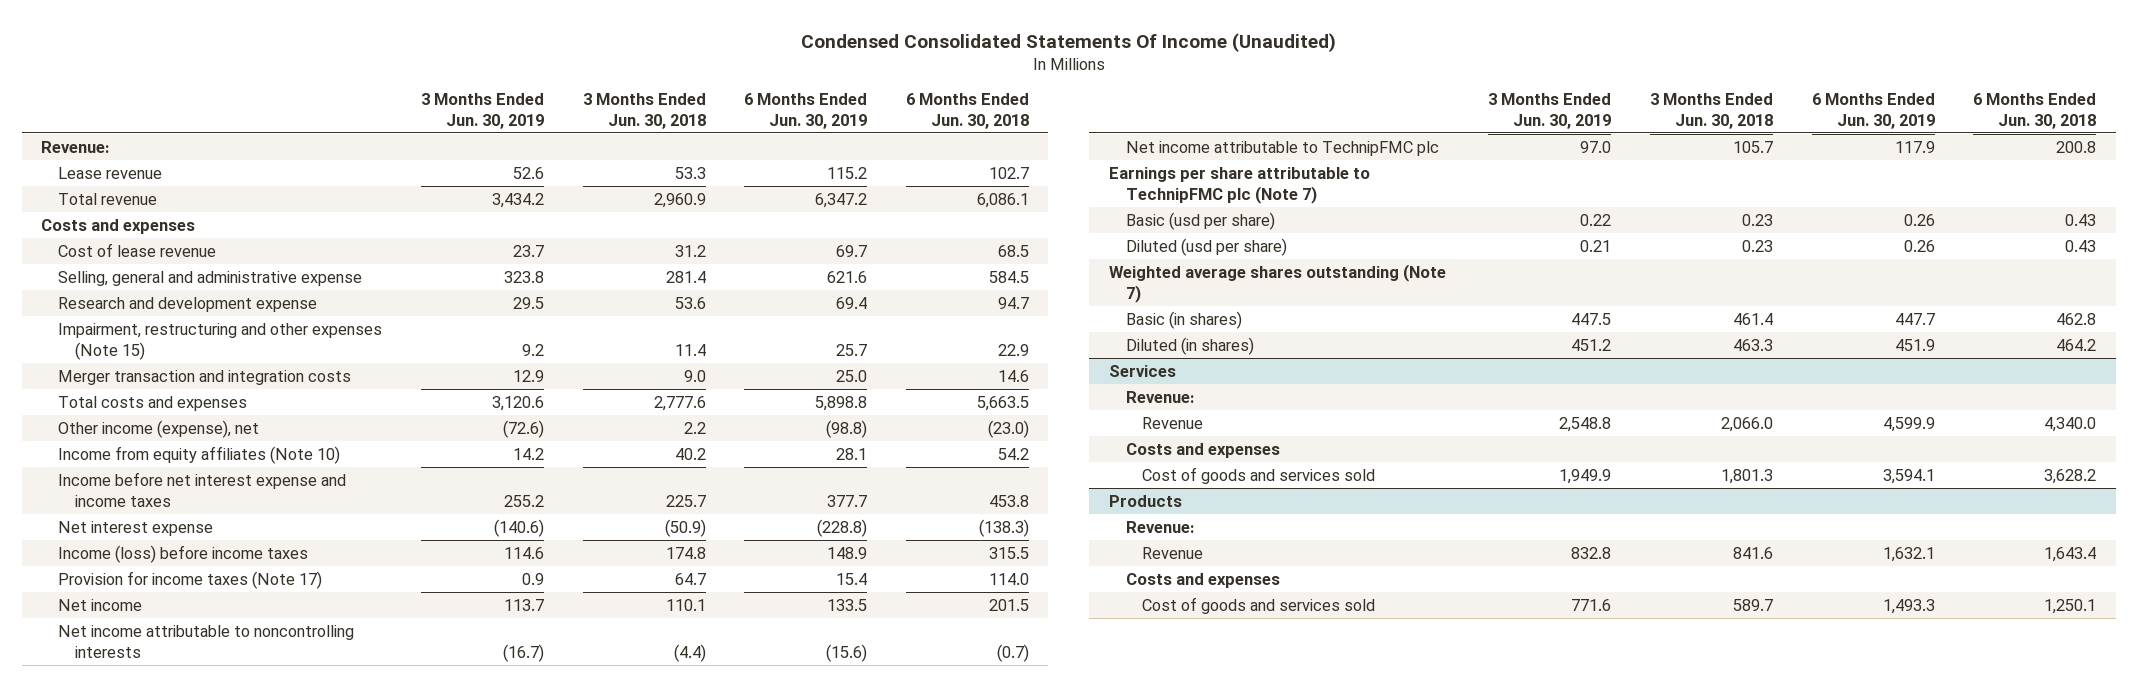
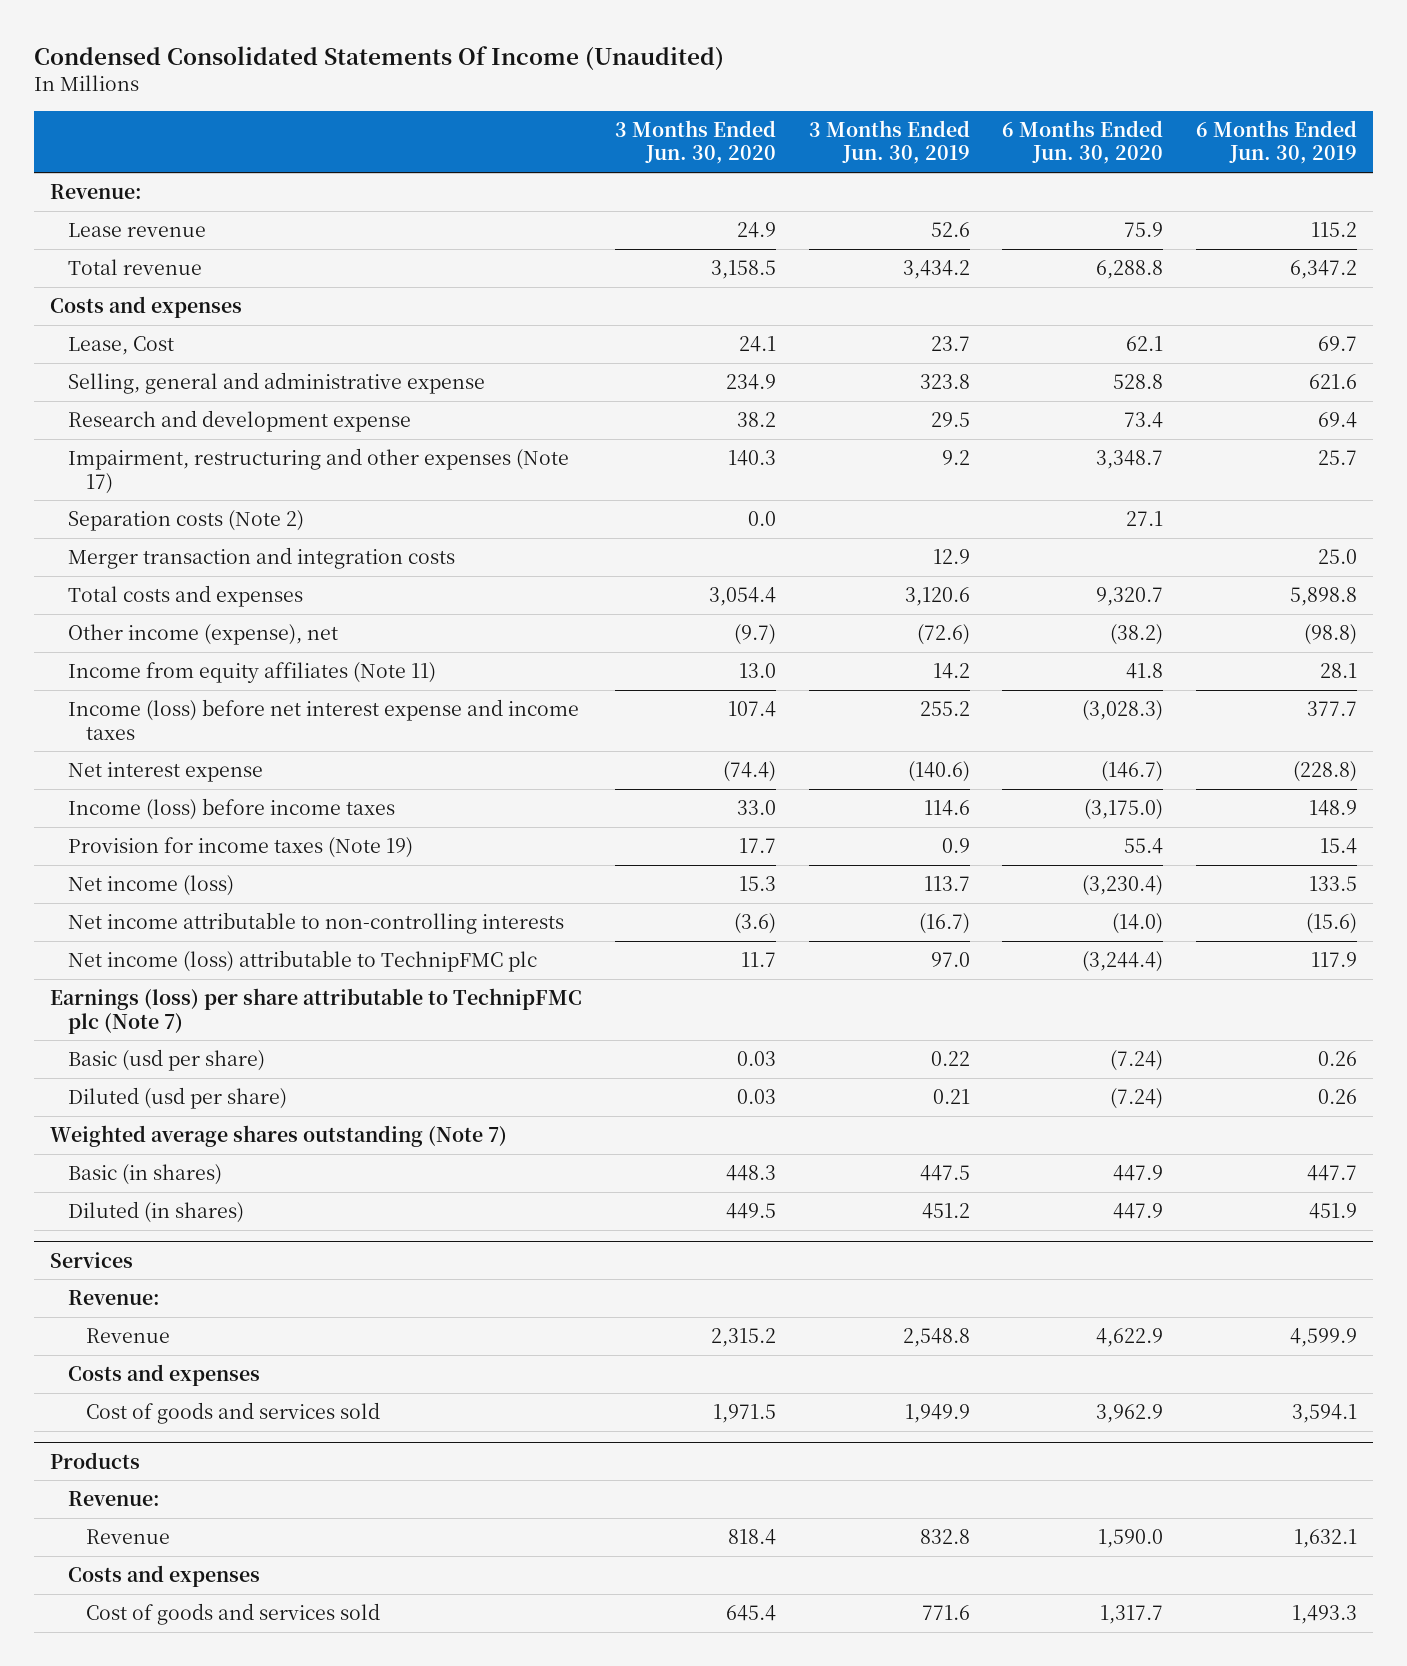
[582,92,706,129] 3 Months Ended Jun. 30, 2018 -> none
[905,92,1029,129] 6 Months Ended Jun. 30, 2018 -> none
none -> [614,119,776,165] 3 Months Ended Jun. 30, 2020
none -> [1002,119,1164,165] 6 Months Ended Jun. 30, 2020
[58,242,217,257] Cost of lease revenue -> [68,336,175,356] Lease, Cost
[58,322,383,360] Impairment, restructuring and other expenses (Note 15) -> [68,448,570,494] Impairment, restructuring and other expenses (Note 17)
none -> [68,510,305,532] Separation costs (Note 2)
[58,445,341,464] Income from equity affiliates (Note 10) -> [68,662,437,684] Income from equity affiliates (Note 11)
[58,471,347,507] Income before net interest expense and income taxes -> [68,699,580,740] Income (loss) before net interest expense and income taxes
[58,570,323,589] Provision for income taxes (Note 17) -> [68,837,414,859] Provision for income taxes (Note 19)
[58,598,143,611] Net income -> [68,875,235,897] Net income (loss)
[58,624,355,658] Net income attributable to noncontrolling interests -> [68,912,565,935] Net income attributable to non-controlling interests
[1125,140,1439,156] Net income attributable to TechnipFMC plc -> [68,950,538,973] Net income (loss) attributable to TechnipFMC plc
[1108,166,1370,204] Earnings per share attributable to TechnipFMC plc (Note 7) -> [50,988,583,1034] Earnings (loss) per share attributable to TechnipFMC plc (Note 7)

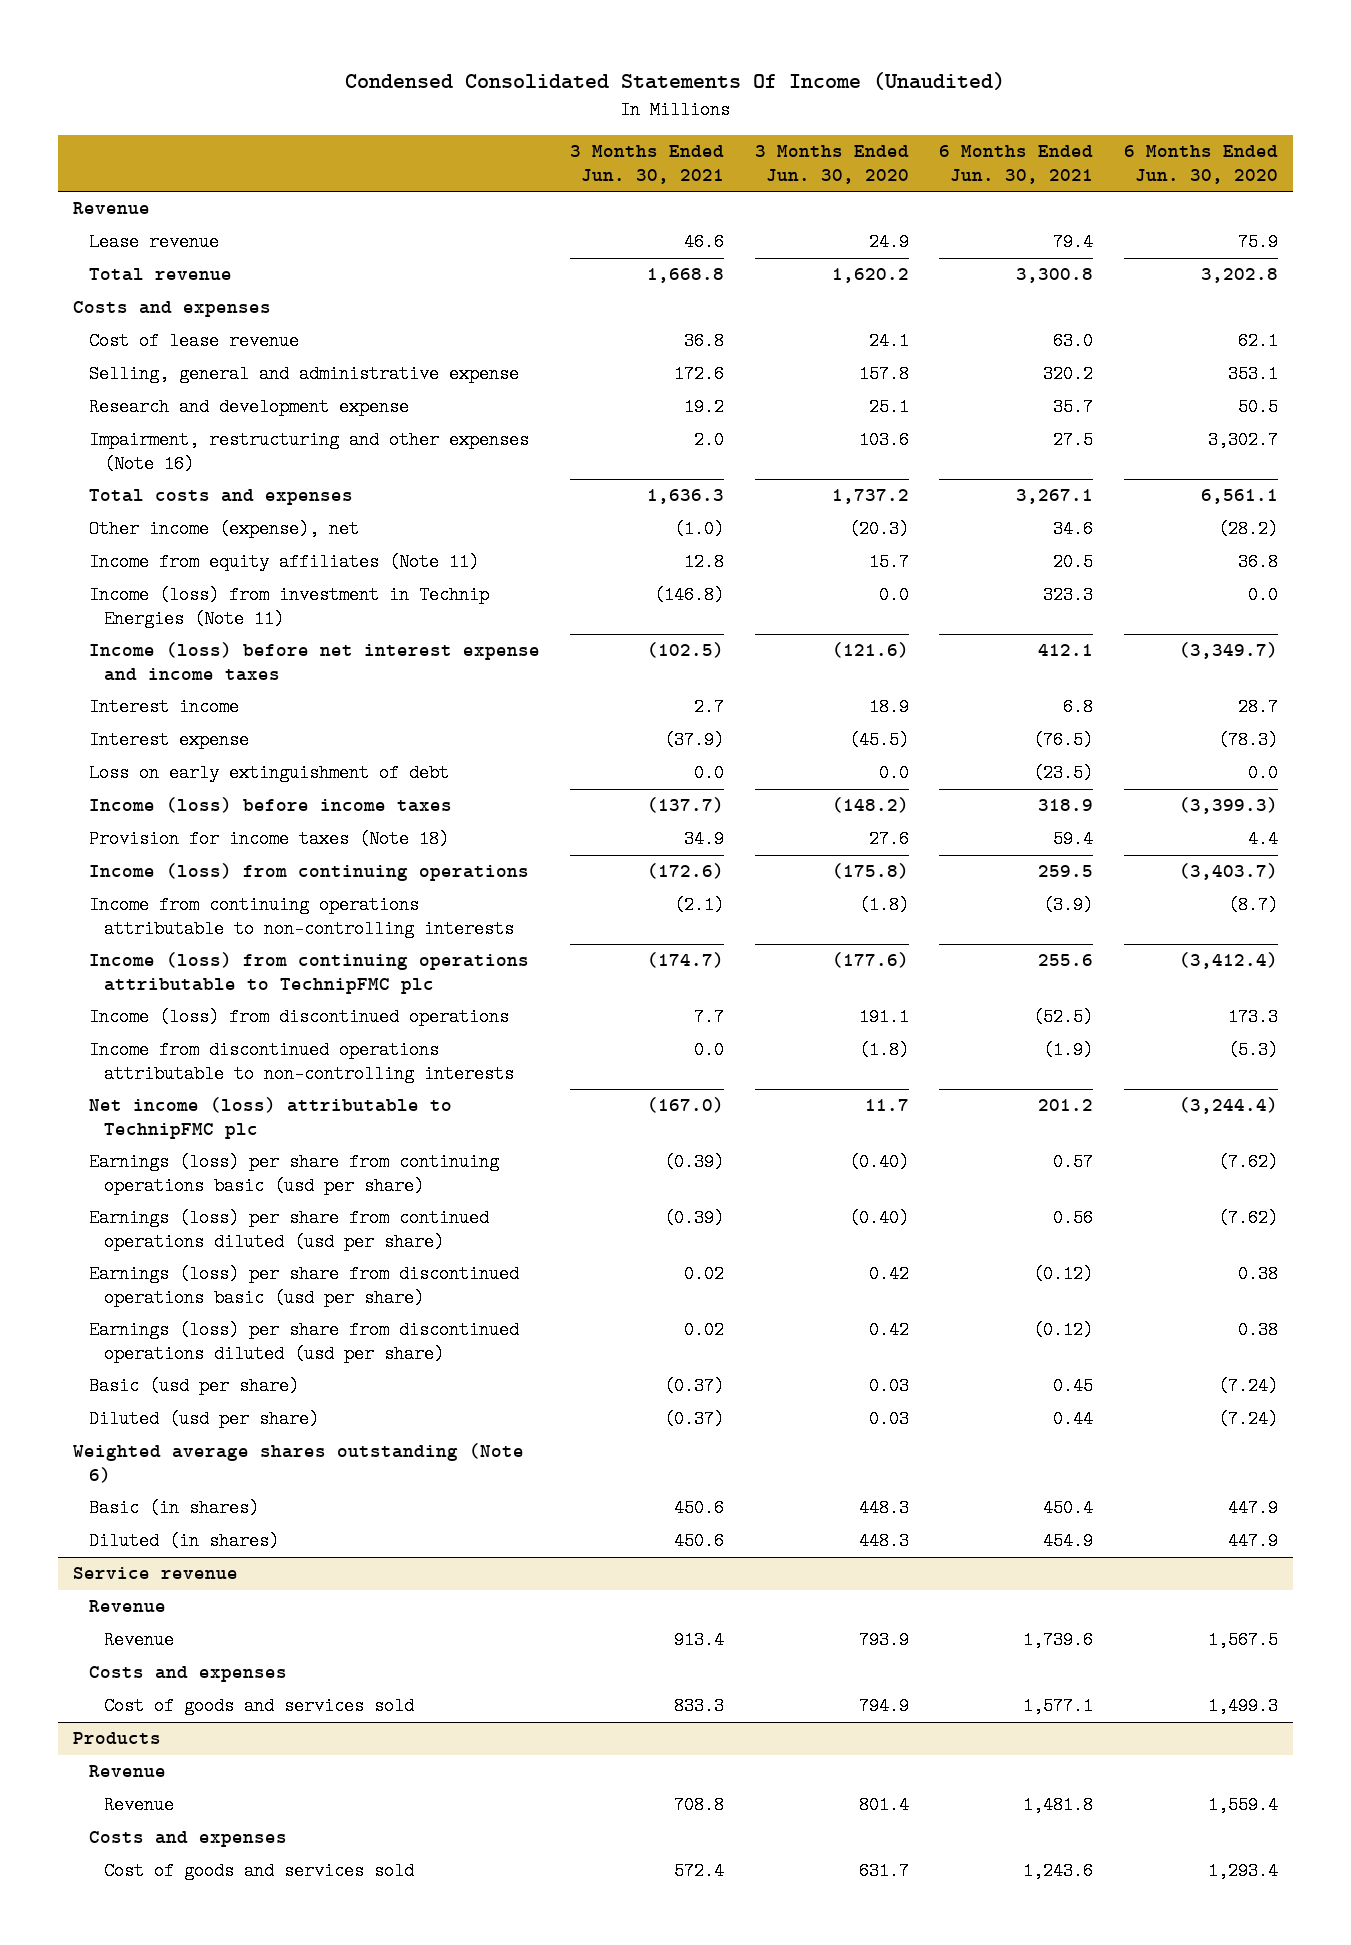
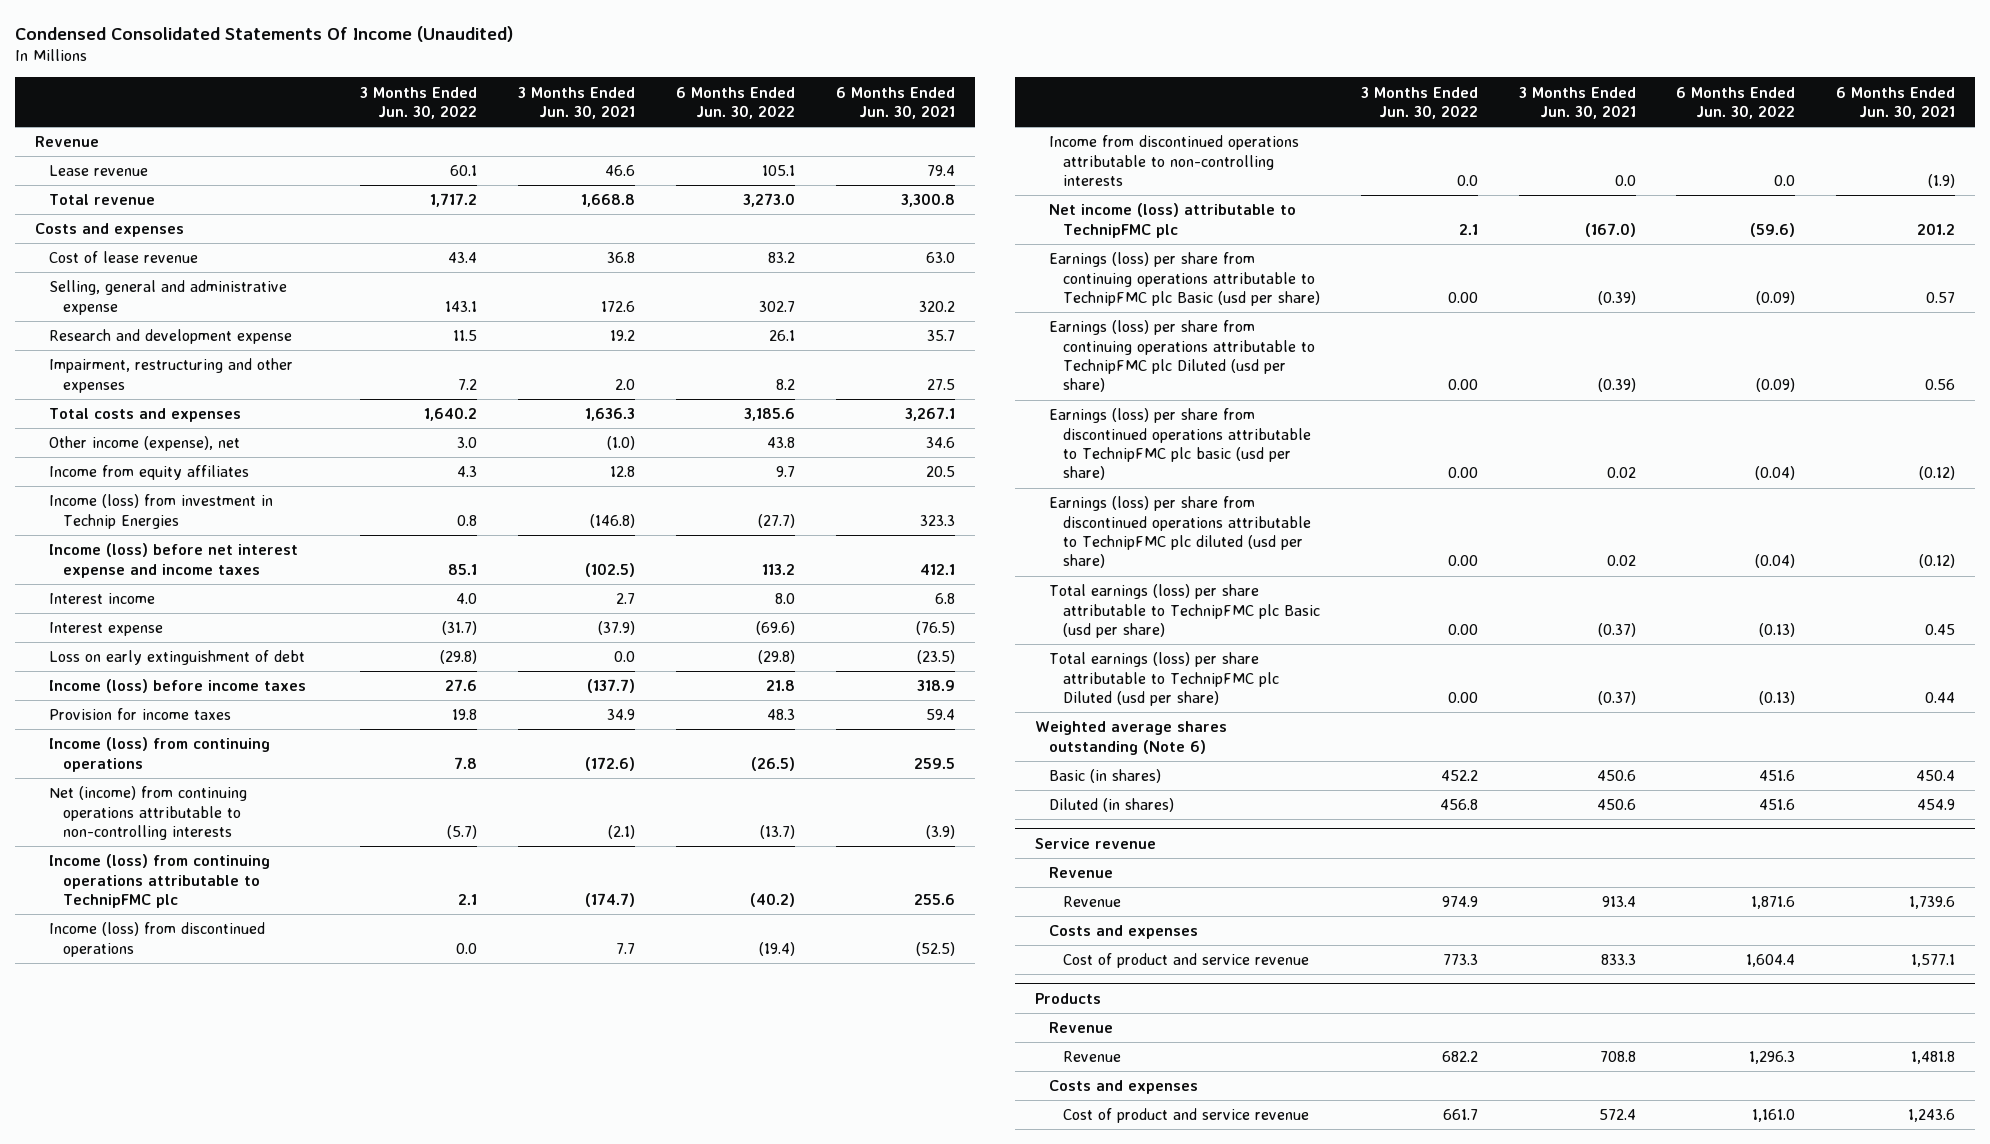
[754,145,909,184] 3 Months Ended Jun. 30, 2020 -> none
[1123,145,1278,184] 6 Months Ended Jun. 30, 2020 -> none
none -> [360,86,478,119] 3 Months Ended Jun. 30, 2022
none -> [675,86,795,119] 6 Months Ended Jun. 30, 2022
[88,431,529,473] Impairment, restructuring and other expenses (Note 16) -> [48,358,293,393] Impairment, restructuring and other expenses
[88,553,479,572] Income from equity affiliates (Note 11) -> [48,465,249,481] Income from equity affiliates
[88,586,489,628] Income (loss) from investment in Technip Energies (Note 11) -> [48,494,273,529] Income (loss) from investment in Technip Energies
[88,830,449,849] Provision for income taxes (Note 18) -> [48,708,231,721] Provision for income taxes
[88,896,515,938] Income from continuing operations attributable to non-controlling interests -> [48,786,247,840] Net (income) from continuing operations attributable to non-controlling interests
[88,1153,499,1195] Earnings (loss) per share from continuing operations basic (usd per share) -> [1049,252,1321,306] Earnings (loss) per share from continuing operations attributable to TechnipFMC plc Basic (usd per share)
[88,1209,489,1251] Earnings (loss) per share from continued operations diluted (usd per share) -> [1049,320,1316,393] Earnings (loss) per share from continuing operations attributable to TechnipFMC plc Diluted (usd per share)
[88,1265,519,1307] Earnings (loss) per share from discontinued operations basic (usd per share) -> [1049,408,1312,481] Earnings (loss) per share from discontinued operations attributable to TechnipFMC plc basic (usd per share)
[88,1321,519,1363] Earnings (loss) per share from discontinued operations diluted (usd per share) -> [1049,496,1312,569] Earnings (loss) per share from discontinued operations attributable to TechnipFMC plc diluted (usd per share)
[88,1377,299,1396] Basic (usd per share) -> [1049,584,1321,638] Total earnings (loss) per share attributable to TechnipFMC plc Basic (usd per share)
[88,1410,319,1429] Diluted (usd per share) -> [1049,652,1280,706] Total earnings (loss) per share attributable to TechnipFMC plc Diluted (usd per share)
[104,1697,415,1716] Cost of goods and services sold -> [1063,953,1310,969] Cost of product and service revenue
[104,1862,415,1881] Cost of goods and services sold -> [1063,1108,1310,1124] Cost of product and service revenue

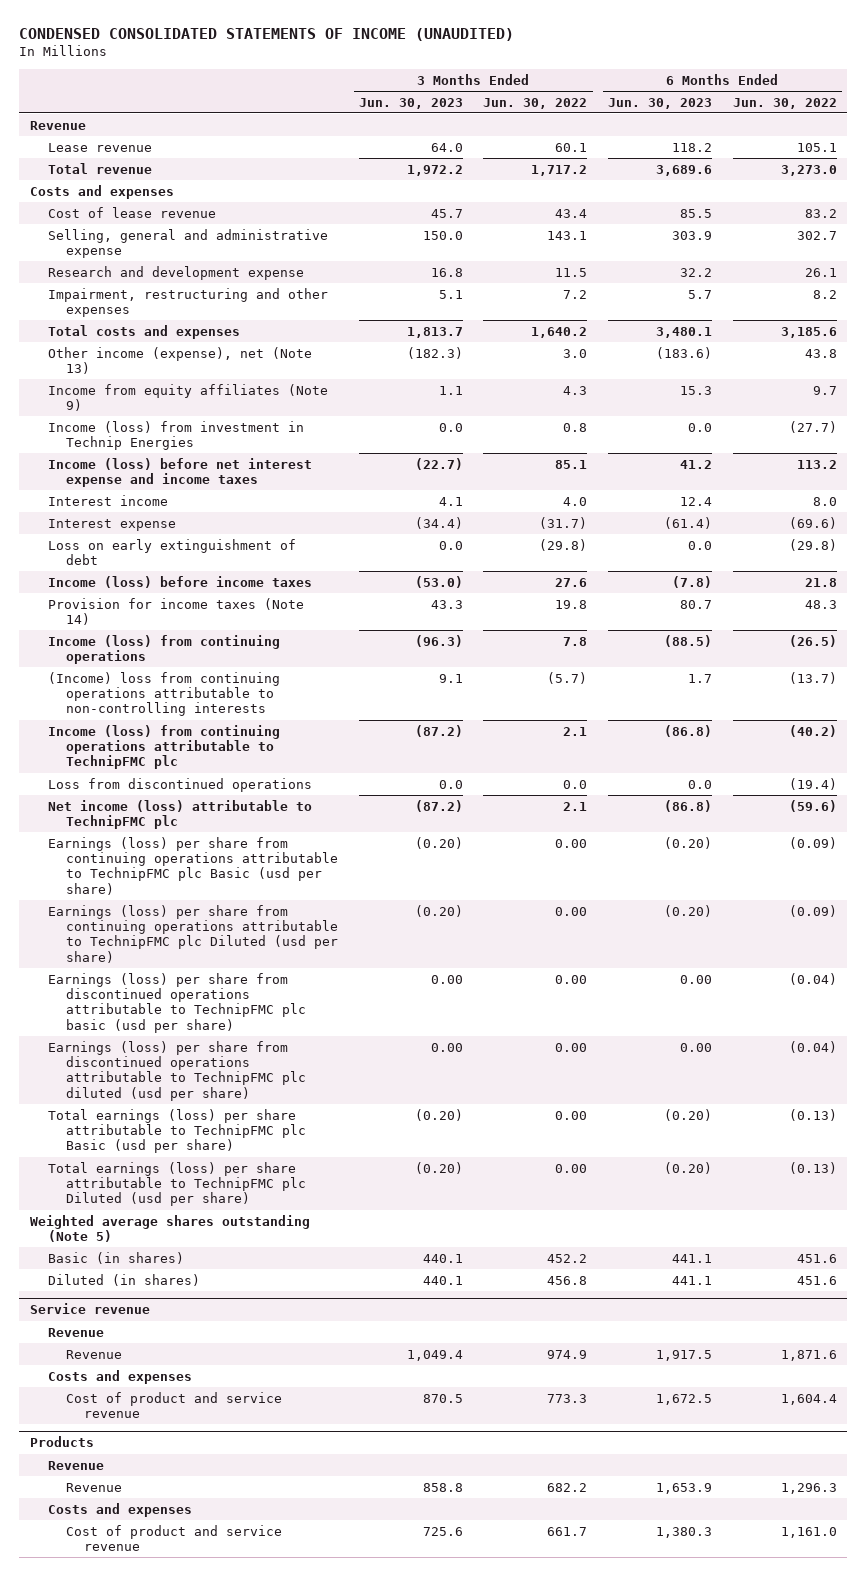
[14,25,513,42] Condensed Consolidated Statements Of Income (Unaudited) -> [19,28,515,42] CONDENSED CONSOLIDATED STATEMENTS OF INCOME (UNAUDITED)
[518,86,636,119] 3 Months Ended Jun. 30, 2021 -> none
[835,86,955,119] 6 Months Ended Jun. 30, 2021 -> none
none -> [358,97,463,109] Jun. 30, 2023
none -> [608,97,713,109] Jun. 30, 2023
[48,436,240,452] Other income (expense), net -> [47,346,312,374] Other income (expense), net (Note 13)
[48,465,249,481] Income from equity affiliates -> [47,383,328,411] Income from equity affiliates (Note 9)
[48,708,231,721] Provision for income taxes -> [47,597,304,625] Provision for income taxes (Note 14)
[48,786,247,840] Net (income) from continuing operations attributable to non-controlling interests -> [47,671,280,717] (Income) loss from continuing operations attributable to non-controlling interests
[1049,135,1300,186] Income from discontinued operations attributable to non-controlling interests -> none
[48,922,265,957] Income (loss) from discontinued operations -> [47,777,312,792] Loss from discontinued operations
[1035,721,1228,755] Weighted average shares outstanding (Note 6) -> [29,1214,310,1242] Weighted average shares outstanding (Note 5)

